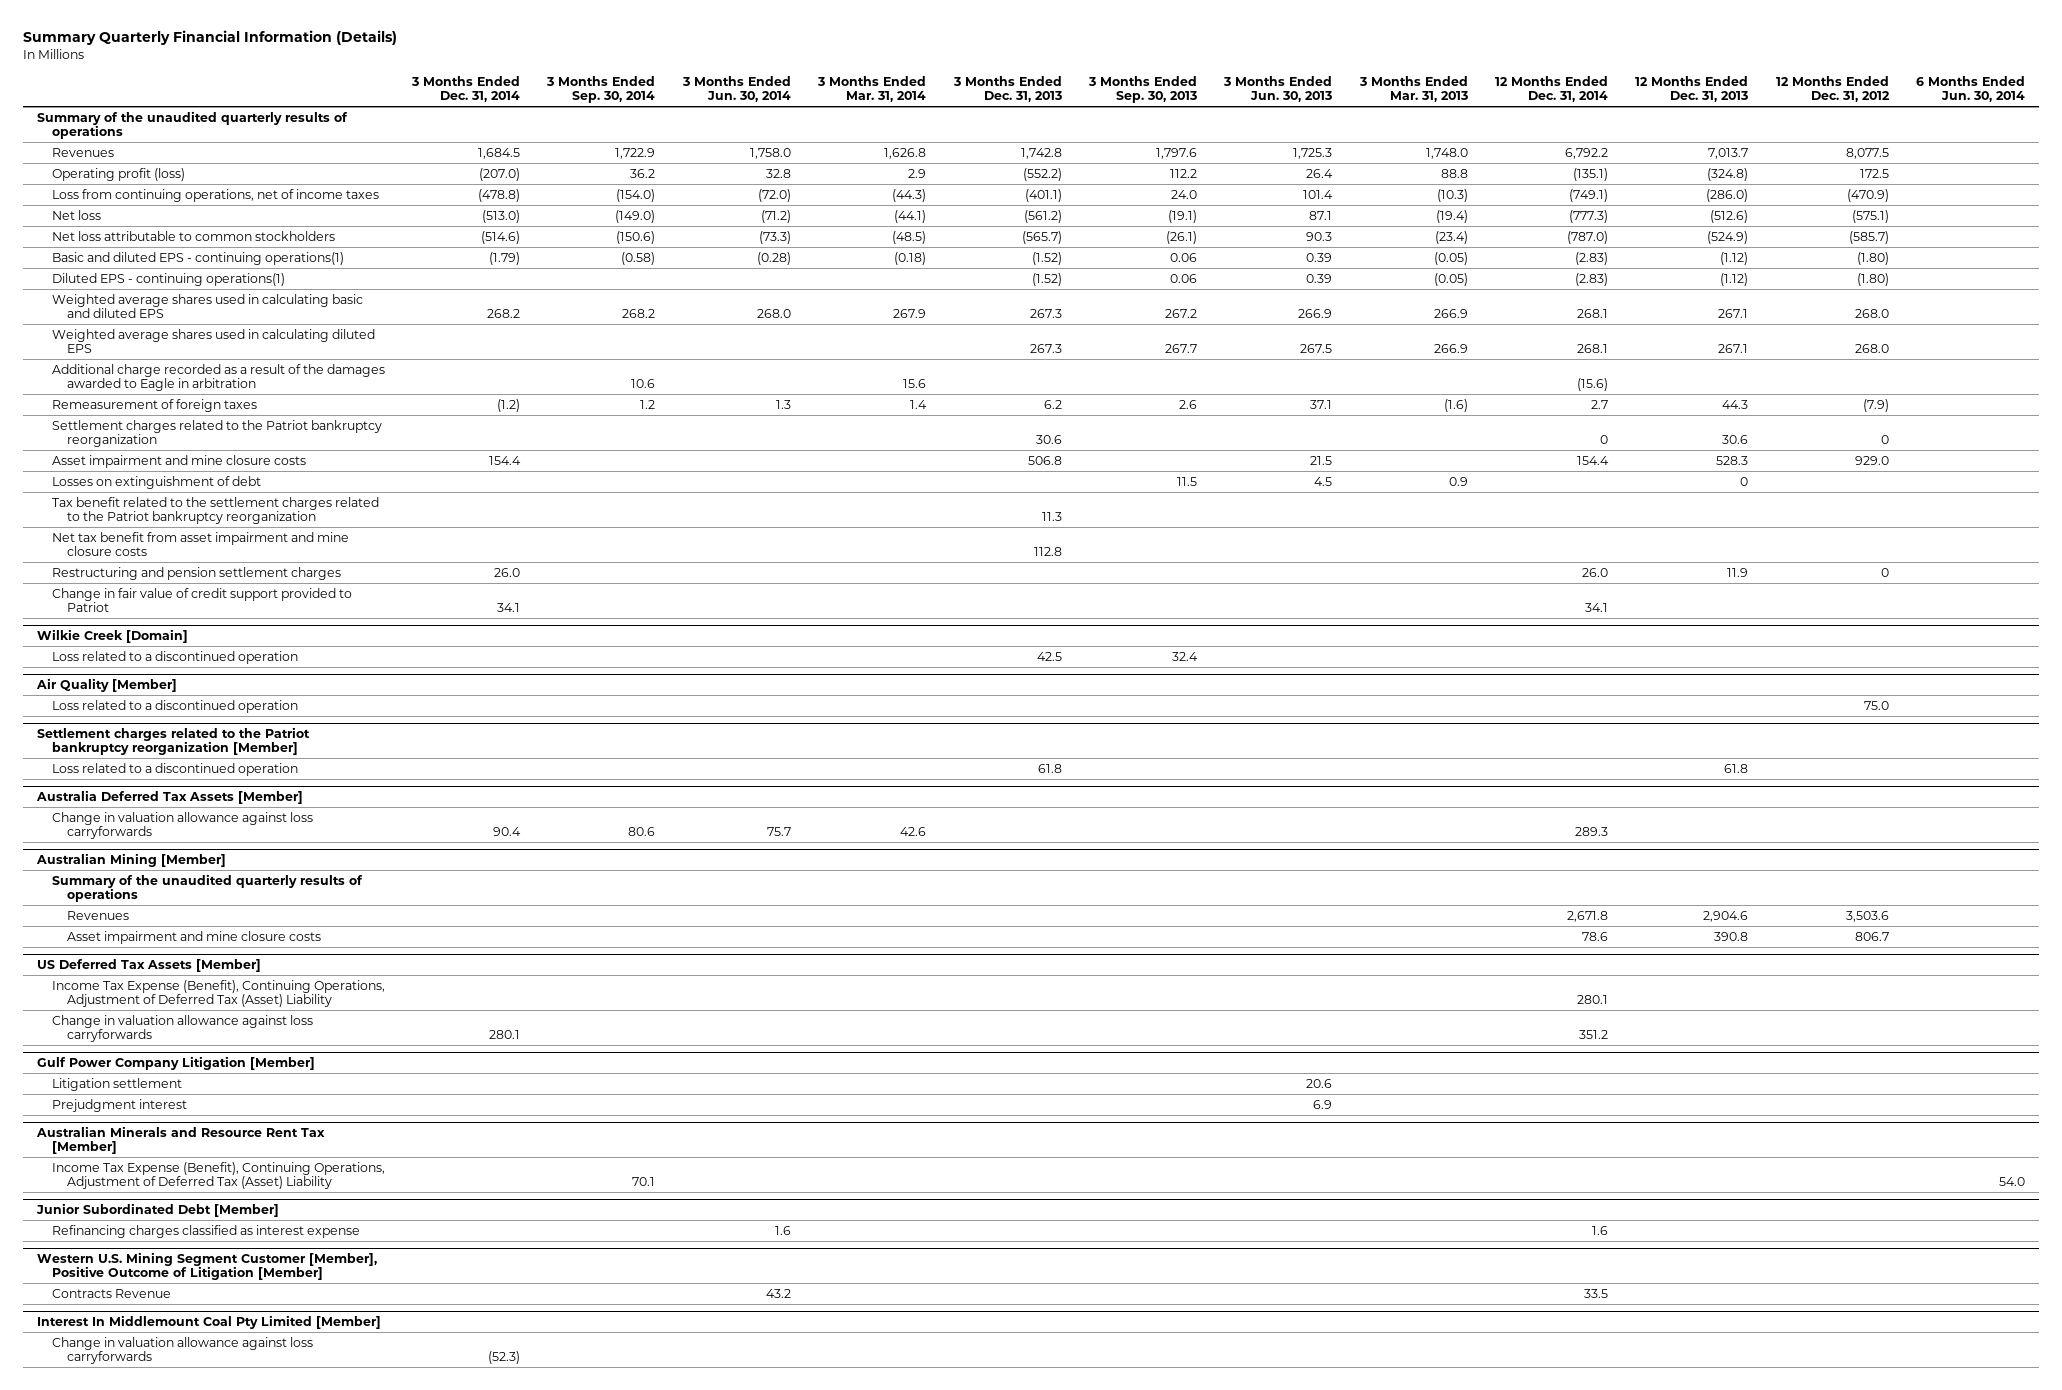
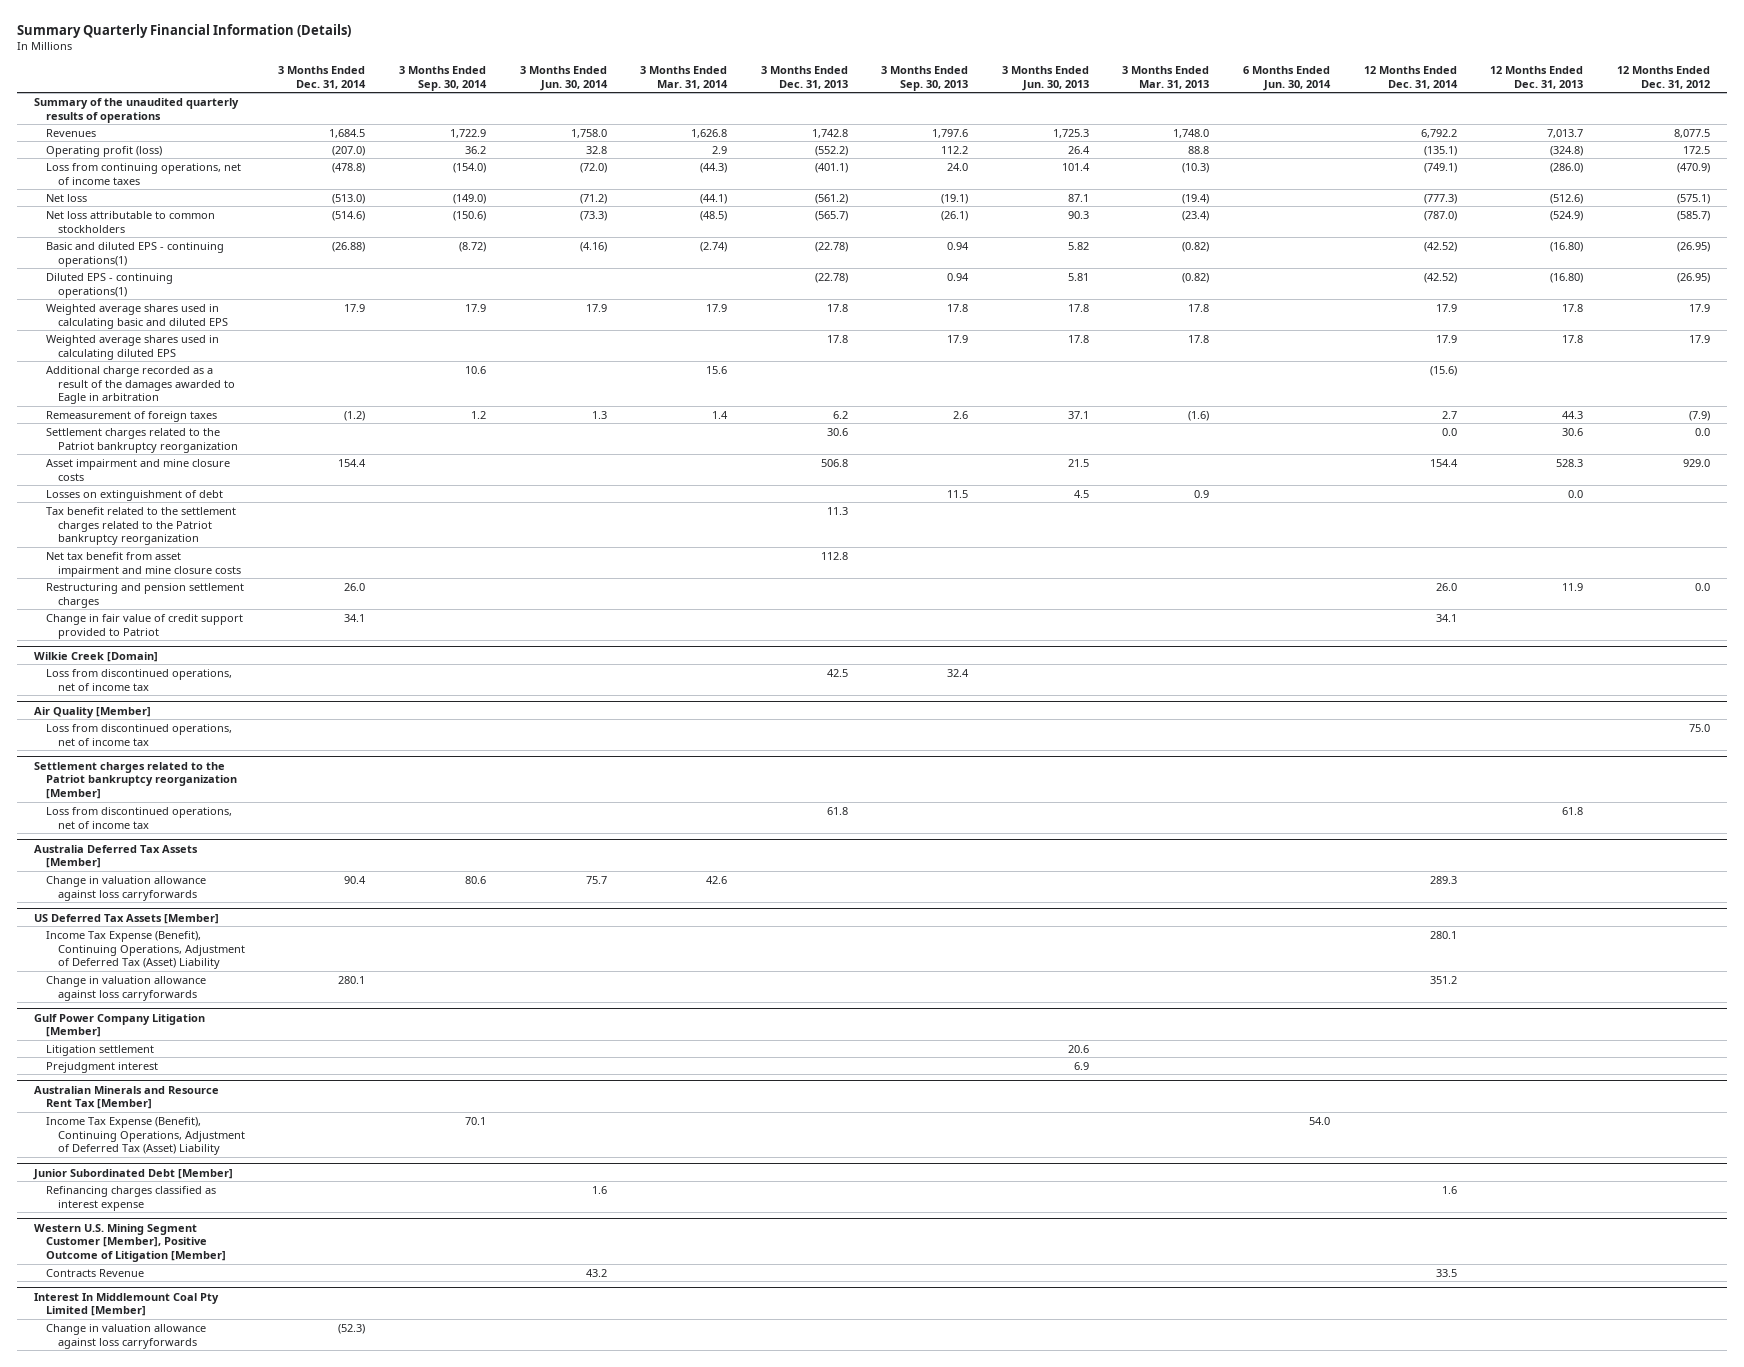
[489,251,521,265] (1.79) -> [332,241,366,252] (26.88)
[621,251,656,265] (0.58) -> [458,241,486,252] (8.72)
[756,251,791,265] (0.28) -> [579,241,607,252] (4.16)
[894,251,927,265] (0.18) -> [700,241,728,252] (2.74)
[1031,251,1062,265] (1.52) -> [814,241,848,252] (22.78)
[1169,252,1197,262] 0.06 -> [947,241,970,250] 0.94
[1306,252,1333,262] 0.39 -> [1067,241,1089,250] 5.82
[1433,251,1468,265] (0.05) -> [1182,241,1210,252] (0.82)
[1575,251,1609,265] (2.83) -> [1423,241,1457,252] (42.52)
[1720,251,1749,265] (1.12) -> [1550,241,1584,252] (16.80)
[1856,251,1889,265] (1.80) -> [1676,241,1710,252] (26.95)
[1031,272,1062,286] (1.52) -> [814,272,848,283] (22.78)
[1169,273,1197,283] 0.06 -> [947,272,970,281] 0.94
[1306,273,1333,283] 0.39 -> [1067,272,1089,281] 5.81
[1433,272,1468,286] (0.05) -> [1182,272,1210,283] (0.82)
[1575,272,1609,286] (2.83) -> [1423,272,1457,283] (42.52)
[1720,272,1749,286] (1.12) -> [1550,272,1584,283] (16.80)
[1856,272,1889,286] (1.80) -> [1676,272,1710,283] (26.95)
[487,309,521,319] 268.2 -> [344,303,366,312] 17.9
[622,309,656,319] 268.2 -> [464,303,486,312] 17.9
[756,309,791,319] 268.0 -> [585,303,607,312] 17.9
[893,309,927,319] 267.9 -> [706,303,728,312] 17.9
[1029,309,1062,319] 267.3 -> [826,303,848,312] 17.8
[1164,309,1197,319] 267.2 -> [947,303,969,312] 17.8
[1298,309,1333,319] 266.9 -> [1067,303,1089,312] 17.8
[1433,309,1468,319] 266.9 -> [1188,303,1210,312] 17.8
[1577,309,1609,319] 268.1 -> [1435,303,1457,312] 17.9
[1718,309,1749,319] 267.1 -> [1562,303,1584,312] 17.8
[1854,309,1889,319] 268.0 -> [1688,303,1710,312] 17.9
[1029,344,1062,354] 267.3 -> [826,334,848,343] 17.8
[1164,344,1197,354] 267.7 -> [947,334,969,343] 17.9
[1300,344,1333,354] 267.5 -> [1067,334,1089,343] 17.8
[1433,344,1468,354] 266.9 -> [1188,334,1210,343] 17.8
[1577,344,1609,354] 268.1 -> [1435,334,1457,343] 17.9
[1718,344,1749,354] 267.1 -> [1562,334,1584,343] 17.8
[1854,344,1889,354] 268.0 -> [1688,334,1710,343] 17.9
[1600,435,1609,445] 0 -> [1441,427,1457,436] 0.0
[1880,435,1889,445] 0 -> [1694,427,1710,436] 0.0
[1740,476,1749,486] 0 -> [1568,489,1584,498] 0.0
[1880,567,1889,577] 0 -> [1694,582,1710,591] 0.0
[51,650,298,664] Loss related to a discontinued operation -> [45,668,232,691] Loss from discontinued operations, net of income tax
[51,699,298,713] Loss related to a discontinued operation -> none
none -> [45,723,232,746] Loss from discontinued operations, net of income tax
[51,762,298,776] Loss related to a discontinued operation -> [45,806,232,829] Loss from discontinued operations, net of income tax
[35,852,226,867] Australian Mining [Member] -> none
[51,873,363,903] Summary of the unaudited quarterly results of operations -> none
[66,910,129,920] Revenues -> none
[66,930,321,944] Asset impairment and mine closure costs -> none

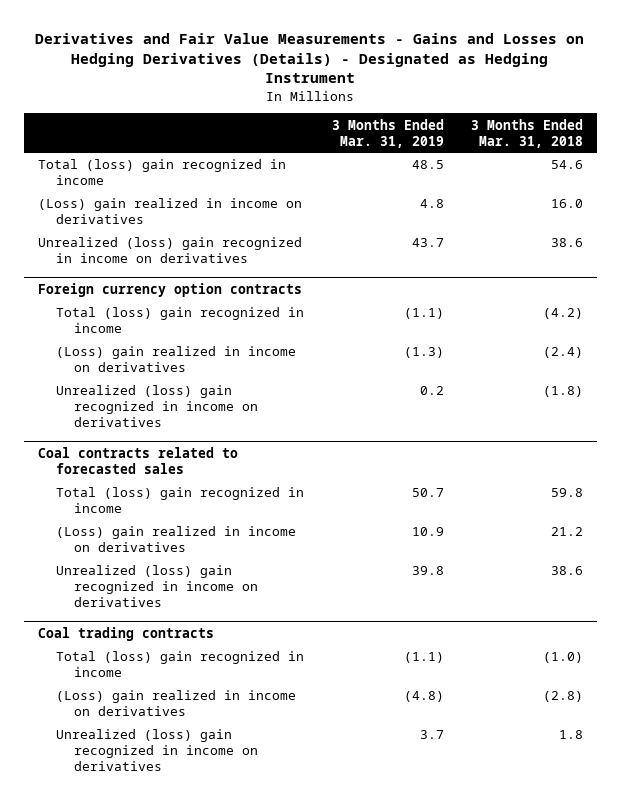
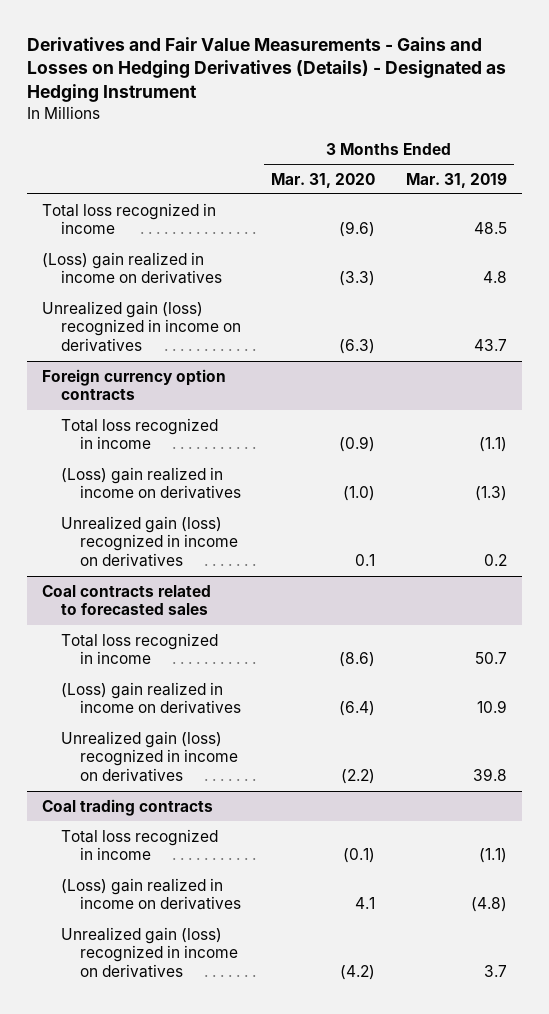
[471,118,584,148] 3 Months Ended Mar. 31, 2018 -> none
none -> [271,172,376,188] Mar. 31, 2020
[37,159,286,186] Total (loss) gain recognized in income -> [42,202,217,235] Total loss recognized in income
[37,237,302,264] Unrealized (loss) gain recognized in income on derivatives -> [42,300,241,353] Unrealized gain (loss) recognized in income on derivatives
[56,307,305,334] Total (loss) gain recognized in income -> [60,417,218,450] Total loss recognized in income
[56,385,259,428] Unrealized (loss) gain recognized in income on derivatives -> [60,515,238,568] Unrealized gain (loss) recognized in income on derivatives
[56,487,305,514] Total (loss) gain recognized in income -> [60,632,218,665] Total loss recognized in income
[56,565,259,608] Unrealized (loss) gain recognized in income on derivatives -> [60,730,238,783] Unrealized gain (loss) recognized in income on derivatives
[56,651,305,678] Total (loss) gain recognized in income -> [60,828,218,861] Total loss recognized in income
[56,729,259,772] Unrealized (loss) gain recognized in income on derivatives -> [60,926,238,979] Unrealized gain (loss) recognized in income on derivatives

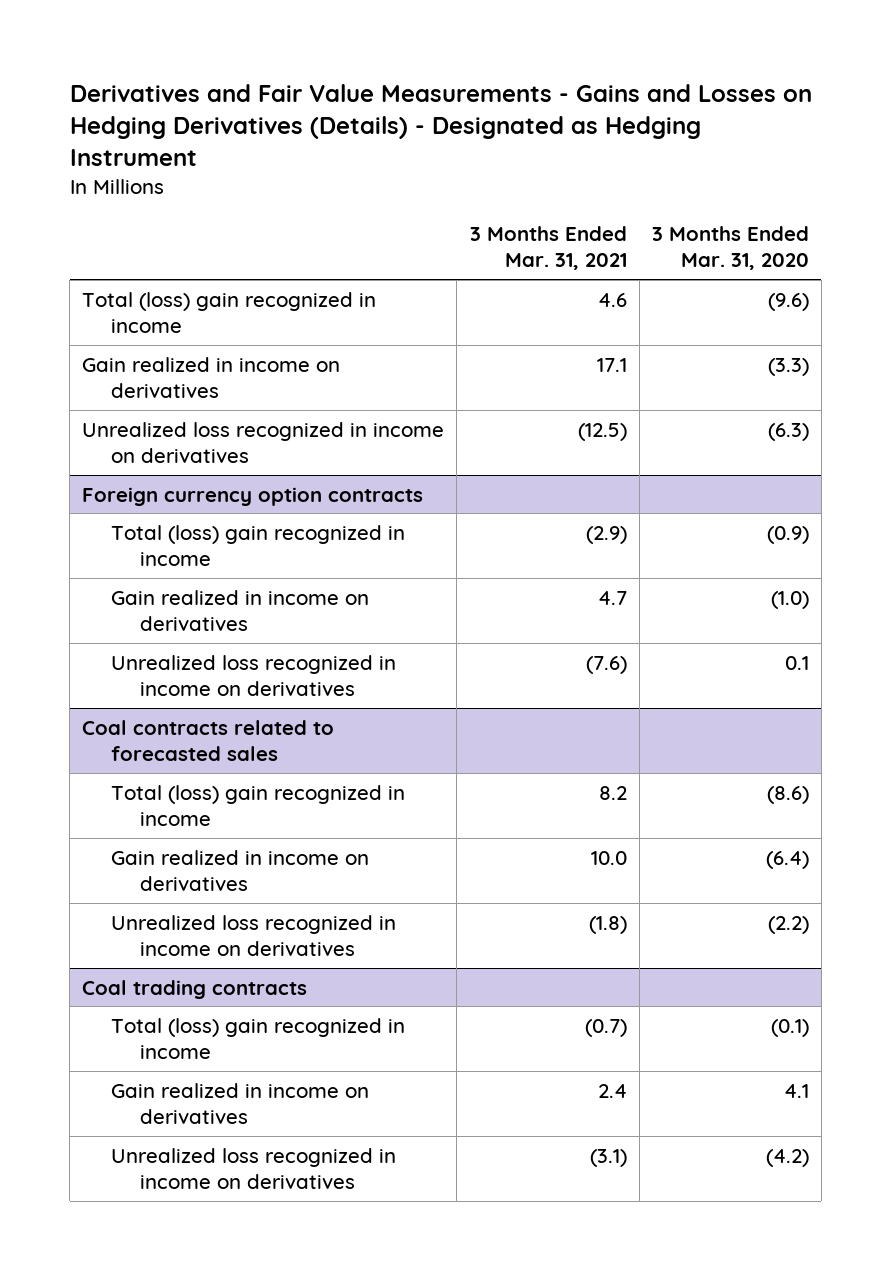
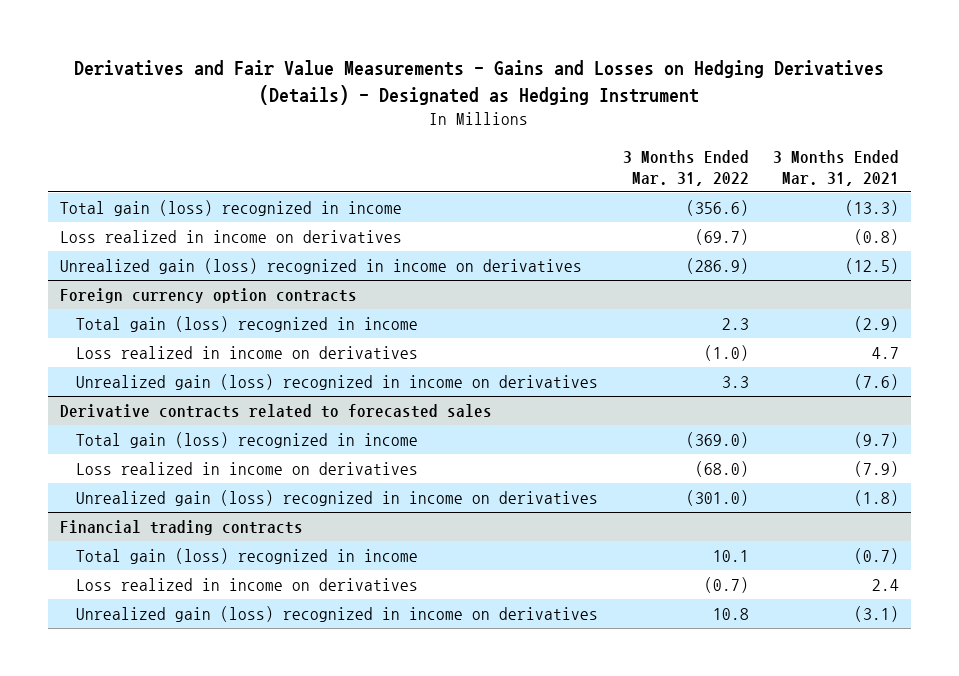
[651,226,809,271] 3 Months Ended Mar. 31, 2020 -> none
none -> [622,149,749,186] 3 Months Ended Mar. 31, 2022
[82,291,377,333] Total (loss) gain recognized in income -> [59,200,402,217] Total gain (loss) recognized in income
[597,292,627,307] 4.6 -> [845,200,900,217] (13.3)
[82,356,341,398] Gain realized in income on derivatives -> [59,230,402,244] Loss realized in income on derivatives
[596,357,627,372] 17.1 -> [854,229,900,246] (0.8)
[82,421,445,463] Unrealized loss recognized in income on derivatives -> [59,258,582,275] Unrealized gain (loss) recognized in income on derivatives
[111,524,406,566] Total (loss) gain recognized in income -> [76,316,419,333] Total gain (loss) recognized in income
[111,589,370,631] Gain realized in income on derivatives -> [76,346,419,360] Loss realized in income on derivatives
[111,654,397,696] Unrealized loss recognized in income on derivatives -> [76,374,599,391] Unrealized gain (loss) recognized in income on derivatives
[82,719,335,761] Coal contracts related to forecasted sales -> [59,404,492,419] Derivative contracts related to forecasted sales
[111,784,406,826] Total (loss) gain recognized in income -> [76,432,419,449] Total gain (loss) recognized in income
[598,785,627,800] 8.2 -> [854,432,900,449] (9.7)
[111,849,370,891] Gain realized in income on derivatives -> [76,462,419,476] Loss realized in income on derivatives
[590,850,627,865] 10.0 -> [854,461,900,478] (7.9)
[111,914,397,956] Unrealized loss recognized in income on derivatives -> [76,490,599,507] Unrealized gain (loss) recognized in income on derivatives
[82,979,308,999] Coal trading contracts -> [59,520,303,536] Financial trading contracts
[111,1017,406,1059] Total (loss) gain recognized in income -> [76,548,419,565] Total gain (loss) recognized in income
[111,1082,370,1124] Gain realized in income on derivatives -> [76,578,419,592] Loss realized in income on derivatives
[111,1147,397,1189] Unrealized loss recognized in income on derivatives -> [76,606,599,623] Unrealized gain (loss) recognized in income on derivatives

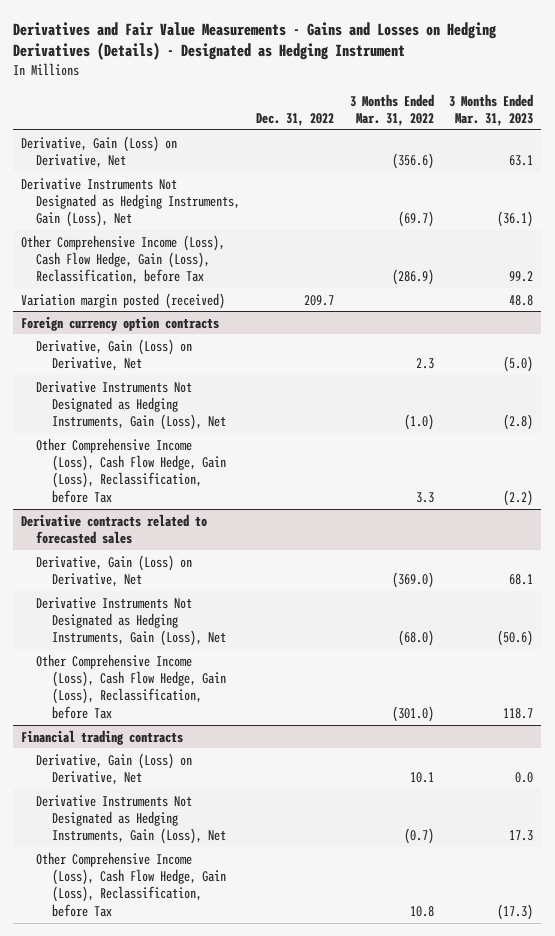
[773,149,900,186] 3 Months Ended Mar. 31, 2021 -> none
none -> [256,113,335,127] Dec. 31, 2022
none -> [449,93,534,127] 3 Months Ended Mar. 31, 2023
[59,200,402,217] Total gain (loss) recognized in income -> [21,135,178,168] Derivative, Gain (Loss) on Derivative, Net
[59,230,402,244] Loss realized in income on derivatives -> [21,177,241,228] Derivative Instruments Not Designated as Hedging Instruments, Gain (Loss), Net
[59,258,582,275] Unrealized gain (loss) recognized in income on derivatives -> [21,234,226,285] Other Comprehensive Income (Loss), Cash Flow Hedge, Gain (Loss), Reclassification, before Tax
none -> [21,292,226,309] Variation margin posted (received)
[76,316,419,333] Total gain (loss) recognized in income -> [36,338,193,371] Derivative, Gain (Loss) on Derivative, Net
[76,346,419,360] Loss realized in income on derivatives -> [36,380,226,431] Derivative Instruments Not Designated as Hedging Instruments, Gain (Loss), Net
[76,374,599,391] Unrealized gain (loss) recognized in income on derivatives -> [36,437,226,503] Other Comprehensive Income (Loss), Cash Flow Hedge, Gain (Loss), Reclassification, before Tax
[76,432,419,449] Total gain (loss) recognized in income -> [36,554,193,587] Derivative, Gain (Loss) on Derivative, Net
[76,462,419,476] Loss realized in income on derivatives -> [36,596,226,647] Derivative Instruments Not Designated as Hedging Instruments, Gain (Loss), Net
[76,490,599,507] Unrealized gain (loss) recognized in income on derivatives -> [36,653,226,719] Other Comprehensive Income (Loss), Cash Flow Hedge, Gain (Loss), Reclassification, before Tax
[76,548,419,565] Total gain (loss) recognized in income -> [36,752,193,785] Derivative, Gain (Loss) on Derivative, Net
[76,578,419,592] Loss realized in income on derivatives -> [36,794,226,845] Derivative Instruments Not Designated as Hedging Instruments, Gain (Loss), Net
[76,606,599,623] Unrealized gain (loss) recognized in income on derivatives -> [36,851,226,917] Other Comprehensive Income (Loss), Cash Flow Hedge, Gain (Loss), Reclassification, before Tax

